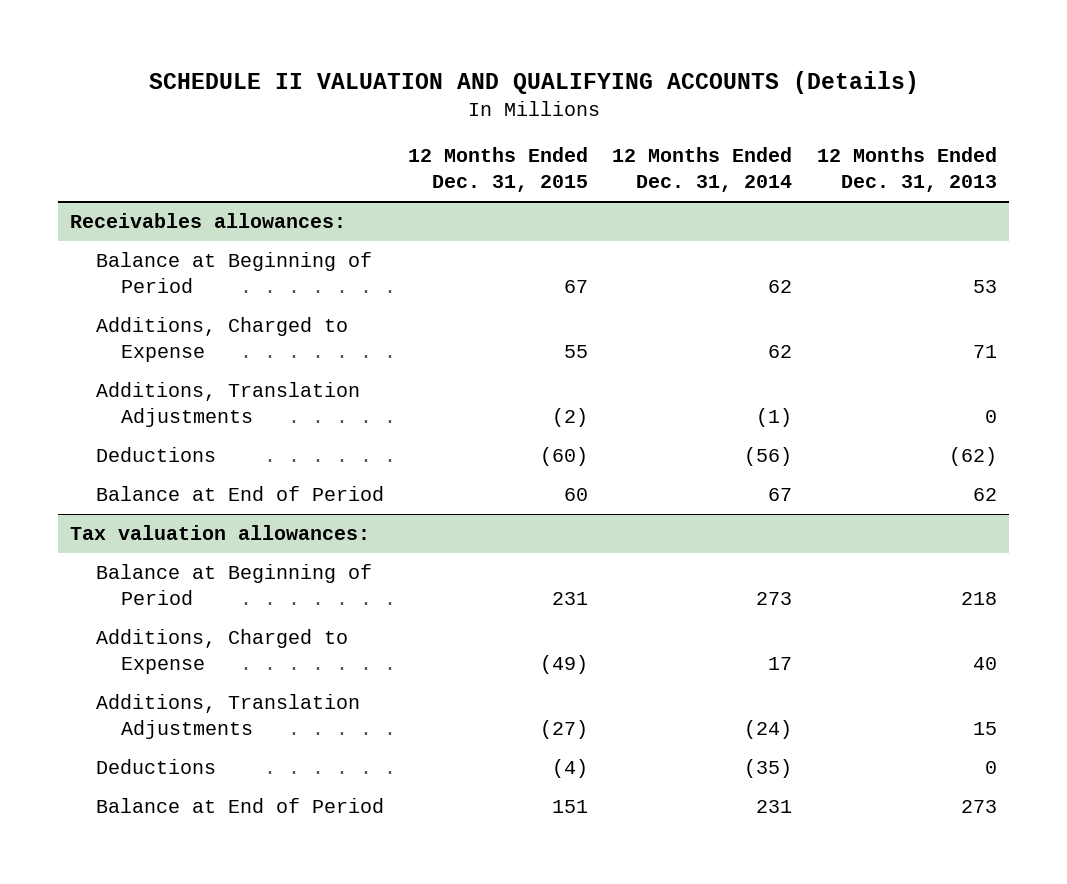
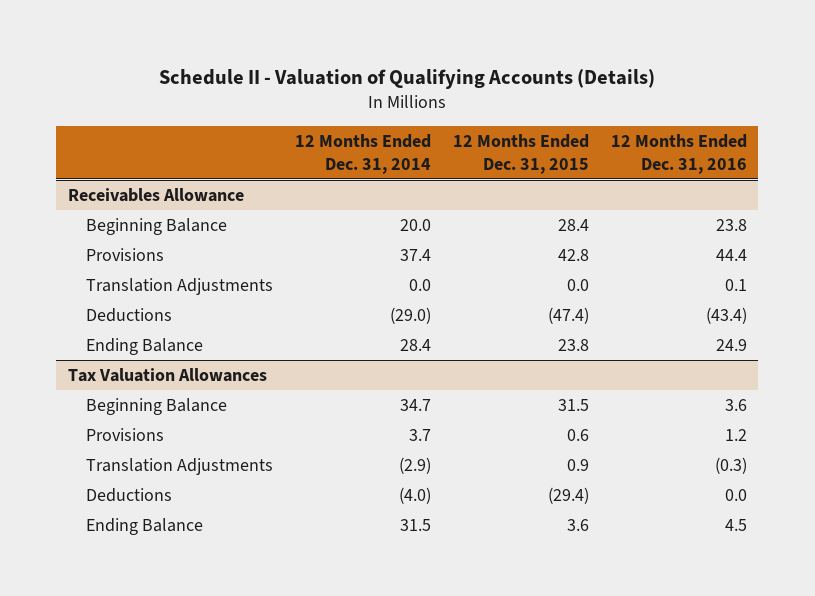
[148,71,919,95] SCHEDULE II VALUATION AND QUALIFYING ACCOUNTS (Details) -> [159,69,656,90] Schedule II - Valuation of Qualifying Accounts (Details)
[816,147,997,193] 12 Months Ended Dec. 31, 2013 -> none
none -> [611,134,748,174] 12 Months Ended Dec. 31, 2016
[70,213,347,229] Receivables allowances: -> none
[95,317,348,362] Additions, Charged to Expense -> none
[95,486,384,502] Balance at End of Period -> none
[95,629,348,674] Additions, Charged to Expense -> none
[95,798,384,814] Balance at End of Period -> none
none -> [67,187,244,202] Receivables Allowance
[95,252,372,293] Balance at Beginning of Period -> [85,217,227,235] Beginning Balance
[564,279,589,293] 67 -> [558,218,590,231] 28.4
[768,279,793,293] 62 -> [399,218,431,231] 20.0
none -> [85,247,164,261] Provisions
[95,382,360,427] Additions, Translation Adjustments -> [85,277,273,295] Translation Adjustments
[552,407,589,427] (2) -> [567,278,590,291] 0.0
[756,407,793,427] (1) -> [408,278,431,291] 0.0
[540,447,589,467] (60) -> [548,306,590,324] (47.4)
[744,447,793,467] (56) -> [389,306,431,324] (29.0)
none -> [85,337,203,355] Ending Balance
[70,525,371,541] Tax valuation allowances: -> [67,367,267,382] Tax Valuation Allowances
[95,564,372,605] Balance at Beginning of Period -> [85,397,227,415] Beginning Balance
[552,591,589,605] 231 -> [558,398,590,411] 31.5
[756,591,793,605] 273 -> [399,398,431,411] 34.7
none -> [85,427,164,441] Provisions
[95,694,360,739] Additions, Translation Adjustments -> [85,457,273,475] Translation Adjustments
[540,719,589,739] (27) -> [567,458,590,471] 0.9
[744,719,793,739] (24) -> [398,456,431,474] (2.9)
[552,759,589,779] (4) -> [548,486,590,504] (29.4)
[744,759,793,779] (35) -> [398,486,431,504] (4.0)
none -> [85,517,203,535] Ending Balance

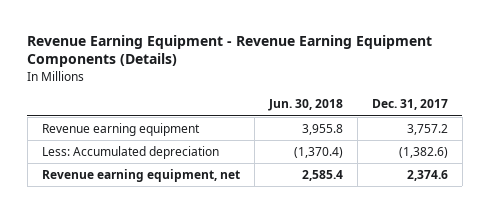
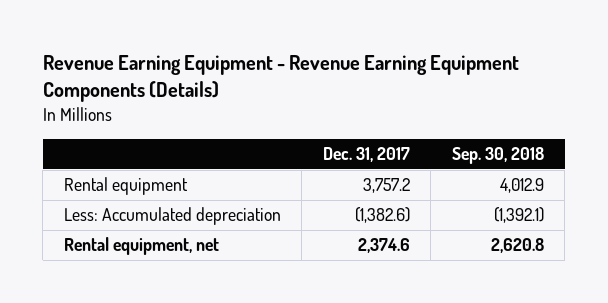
[267,99,343,112] Jun. 30, 2018 -> none
none -> [451,147,544,165] Sep. 30, 2018
[41,122,200,136] Revenue earning equipment -> [63,177,188,196] Rental equipment
[41,168,240,182] Revenue earning equipment, net -> [63,237,219,256] Rental equipment, net

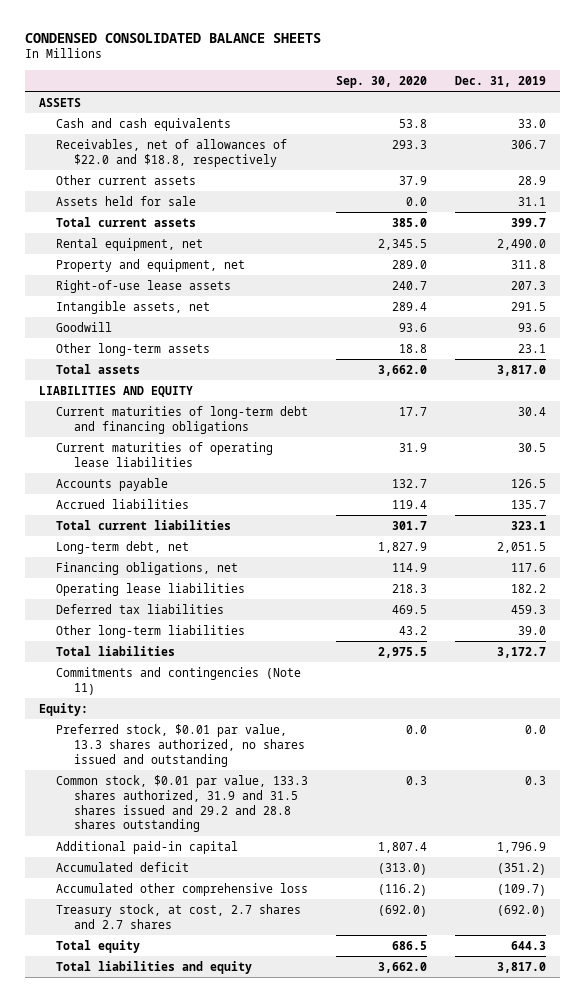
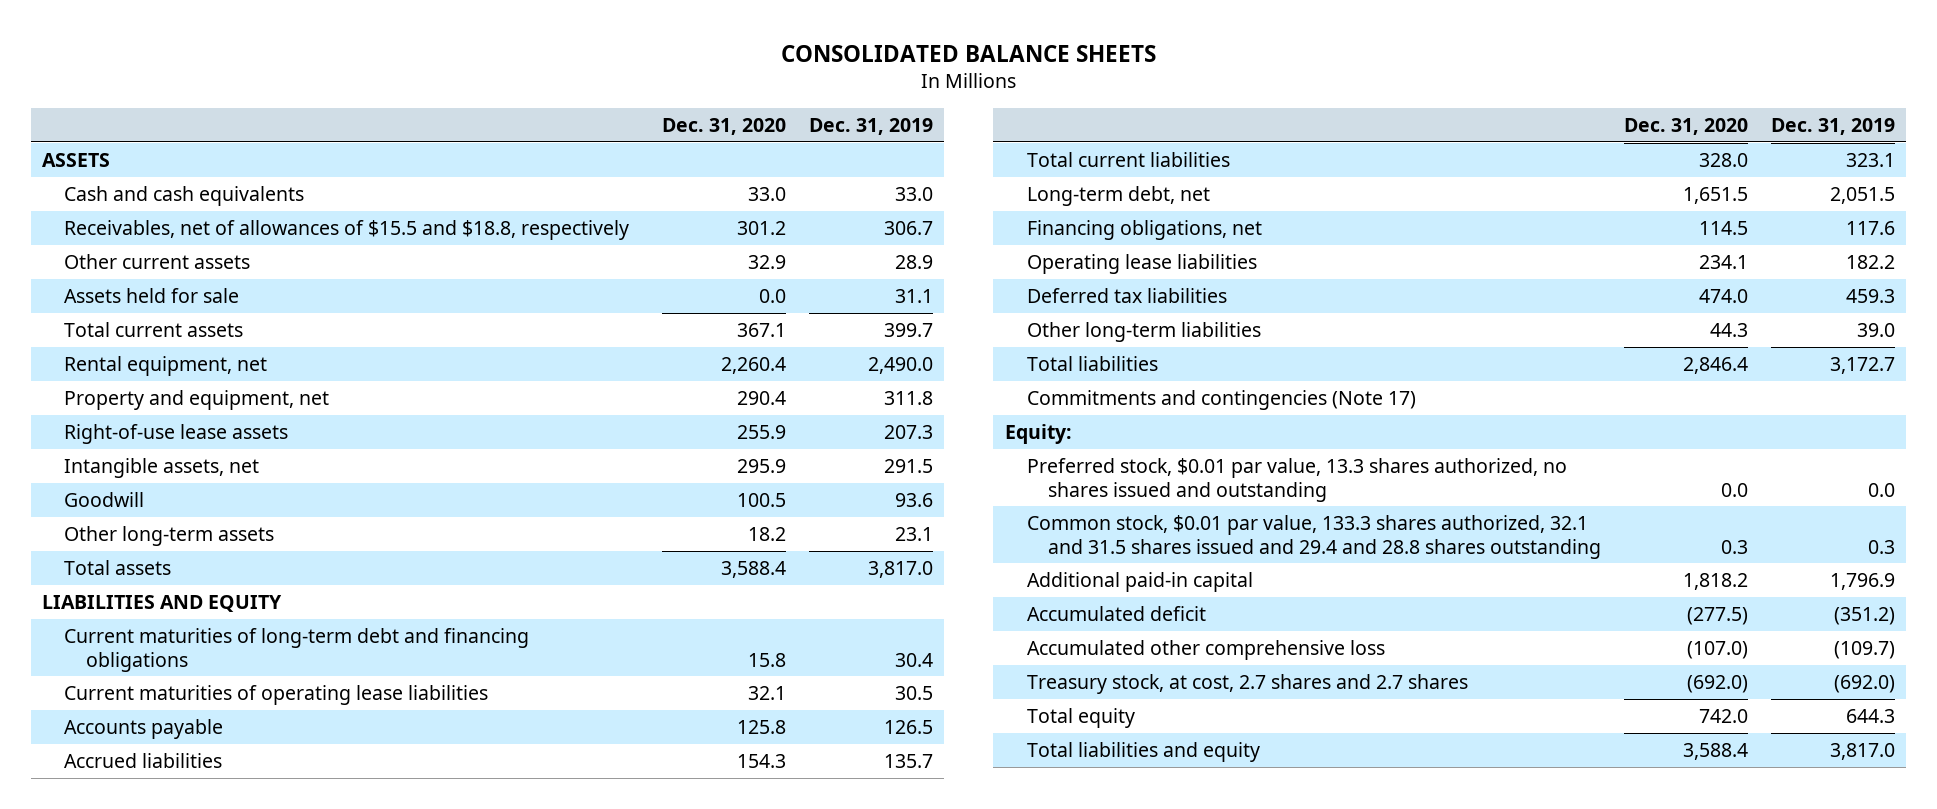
[24,32,321,43] CONDENSED CONSOLIDATED BALANCE SHEETS -> [780,44,1156,62] CONSOLIDATED BALANCE SHEETS
[336,75,428,88] Sep. 30, 2020 -> none
none -> [661,117,786,135] Dec. 31, 2020
[56,138,288,167] Receivables, net of allowances of $22.0 and $18.8, respectively -> [64,219,630,240] Receivables, net of allowances of $15.5 and $18.8, respectively
[56,666,302,695] Commitments and contingencies (Note 11) -> [1026,389,1416,410] Commitments and contingencies (Note 17)
[56,774,309,833] Common stock, $0.01 par value, 133.3 shares authorized, 31.9 and 31.5 shares issued and 29.2 and 28.8 shares outstanding -> [1026,514,1602,559] Common stock, $0.01 par value, 133.3 shares authorized, 32.1 and 31.5 shares issued and 29.4 and 28.8 shares outstanding

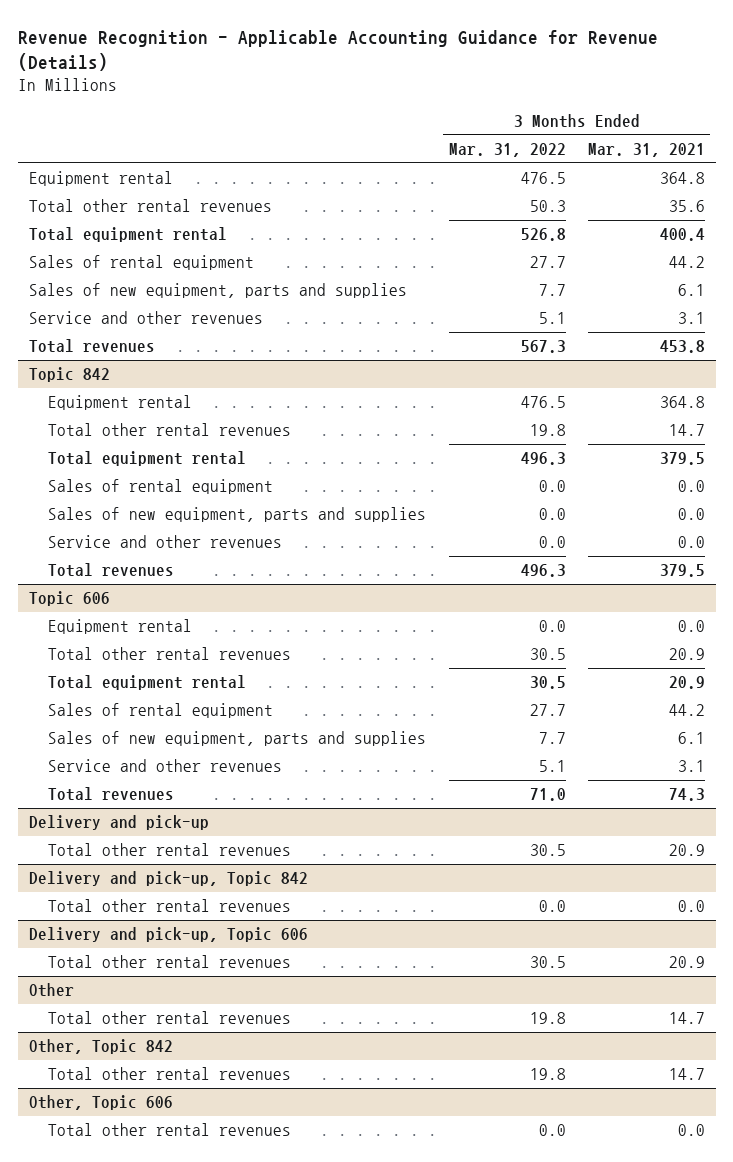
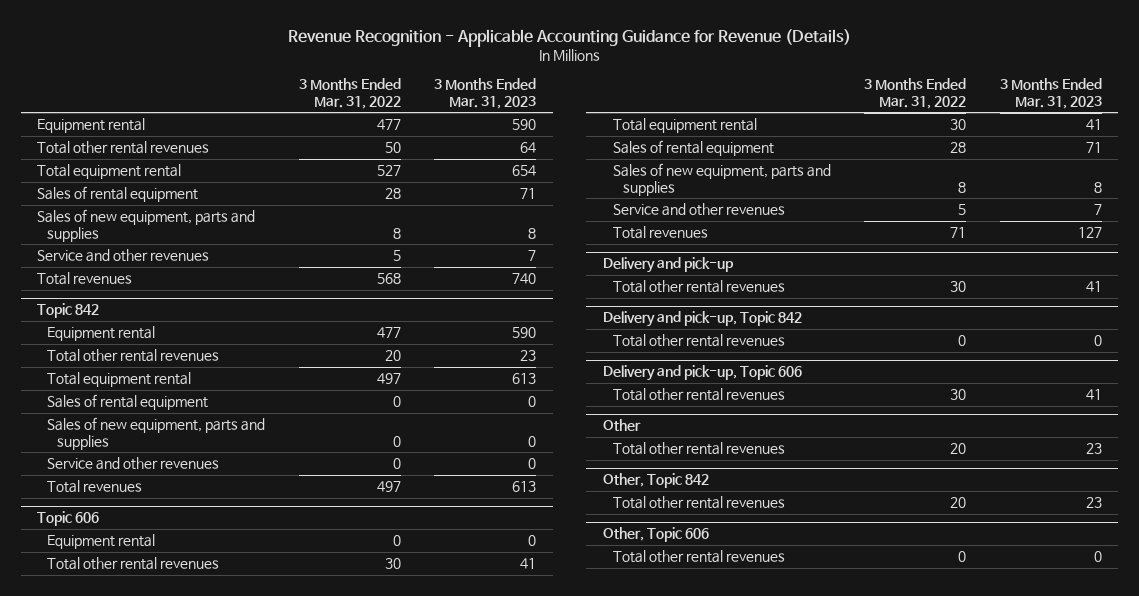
[587,142,705,157] Mar. 31, 2021 -> none
none -> [434,78,537,110] 3 Months Ended Mar. 31, 2023
[520,172,566,185] 476.5 -> [376,119,401,131] 477
[529,200,566,213] 50.3 -> [384,142,401,154] 50
[520,228,566,242] 526.8 -> [376,165,401,177] 527
[529,256,566,269] 27.7 -> [384,188,401,200] 28
[538,284,566,297] 7.7 -> [392,227,401,239] 8
[538,312,566,325] 5.1 -> [392,250,401,262] 5
[520,340,566,354] 567.3 -> [376,273,401,285] 568
[520,396,566,409] 476.5 -> [376,327,401,339] 477
[529,424,566,437] 19.8 -> [384,350,401,362] 20
[520,452,566,466] 496.3 -> [376,373,401,385] 497
[538,480,566,493] 0.0 -> [392,396,401,408] 0
[538,508,566,521] 0.0 -> [392,435,401,447] 0
[538,536,566,549] 0.0 -> [392,458,401,470] 0
[520,564,566,578] 496.3 -> [376,481,401,493] 497
[538,620,566,633] 0.0 -> [392,535,401,547] 0
[529,648,566,661] 30.5 -> [384,558,401,570] 30
[529,676,566,690] 30.5 -> [950,119,967,131] 30
[529,704,566,717] 27.7 -> [950,142,967,154] 28
[538,732,566,745] 7.7 -> [958,181,967,193] 8
[538,760,566,773] 5.1 -> [958,204,967,216] 5
[529,788,566,802] 71.0 -> [950,227,967,239] 71
[529,844,566,857] 30.5 -> [950,281,967,293] 30
[538,900,566,913] 0.0 -> [958,335,967,347] 0
[529,956,566,969] 30.5 -> [950,389,967,401] 30
[529,1012,566,1025] 19.8 -> [950,443,967,455] 20
[529,1068,566,1081] 19.8 -> [950,497,967,509] 20
[538,1124,566,1137] 0.0 -> [958,551,967,563] 0

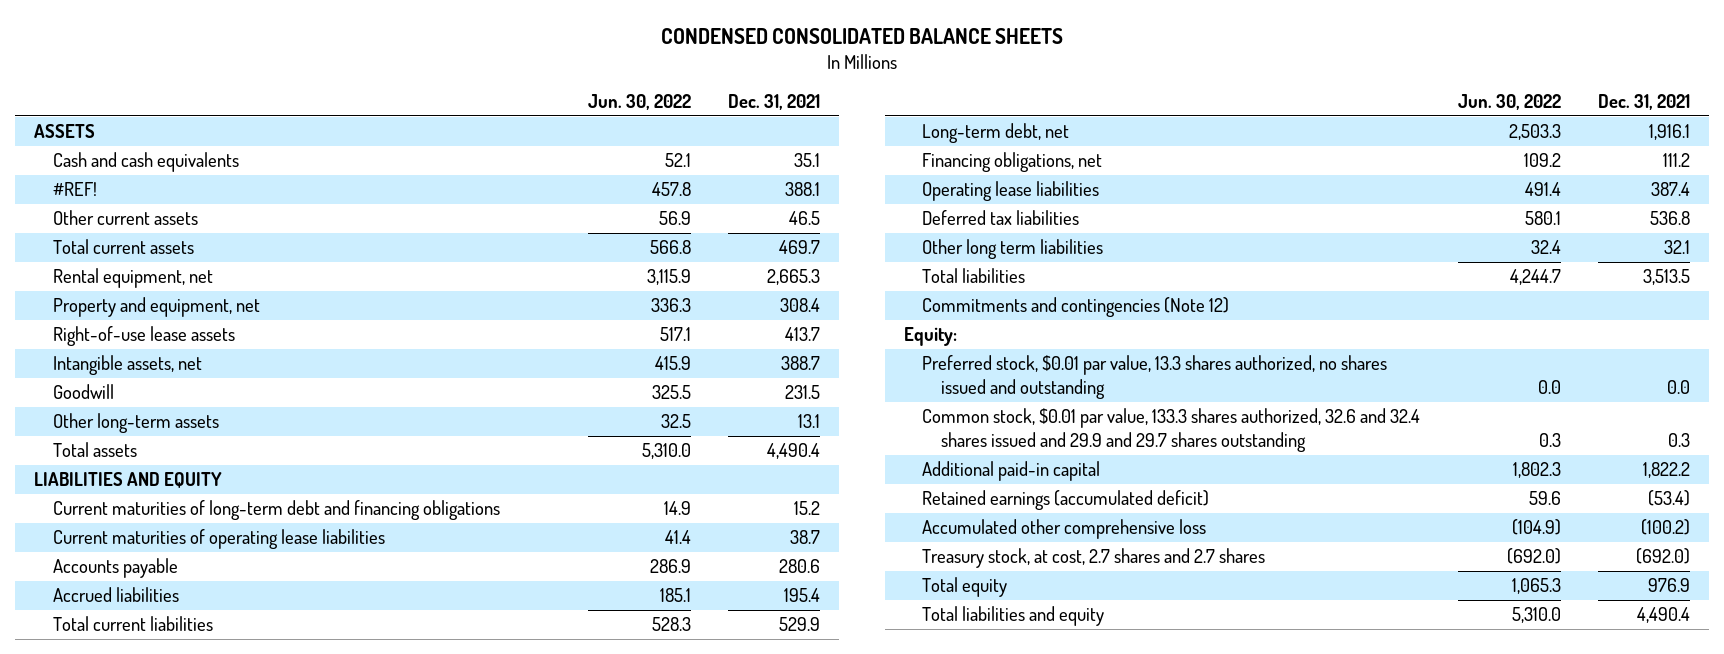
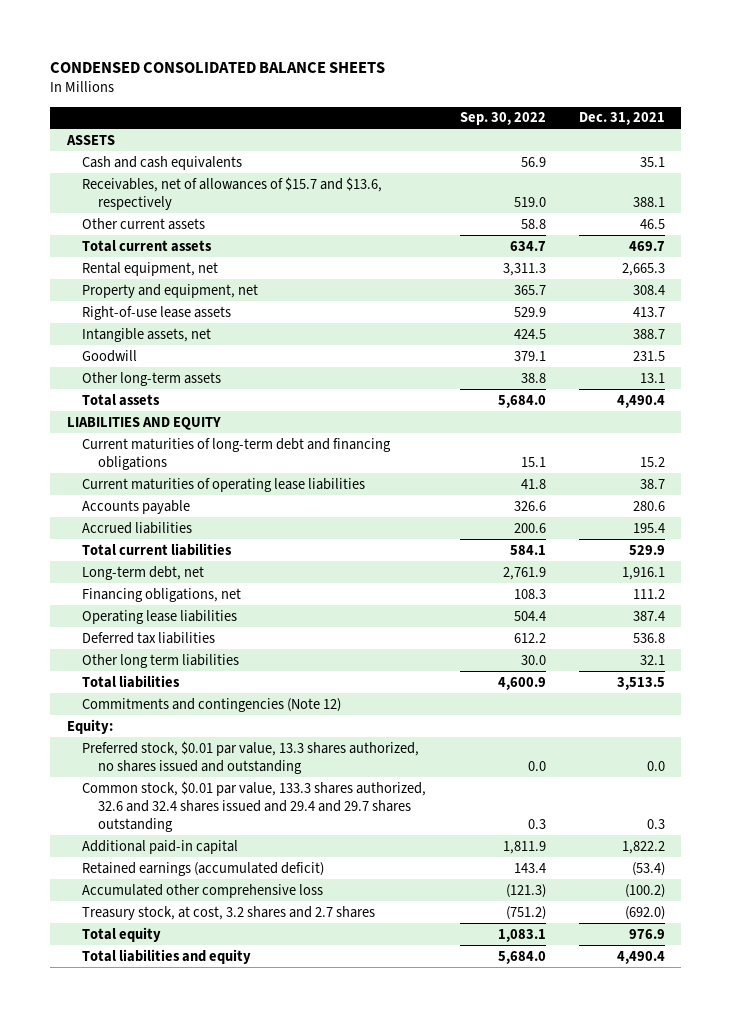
[587,94,691,111] Jun. 30, 2022 -> none
none -> [459,112,546,126] Sep. 30, 2022
[52,182,97,197] #REF! -> [82,176,383,210] Receivables, net of allowances of $15.7 and $13.6, respectively
[922,408,1421,452] Common stock, $0.01 par value, 133.3 shares authorized, 32.6 and 32.4 shares issued and 29.9 and 29.7 shares outstanding -> [82,780,427,833] Common stock, $0.01 par value, 133.3 shares authorized, 32.6 and 32.4 shares issued and 29.4 and 29.7 shares outstanding
[922,548,1266,569] Treasury stock, at cost, 2.7 shares and 2.7 shares -> [82,905,376,920] Treasury stock, at cost, 3.2 shares and 2.7 shares

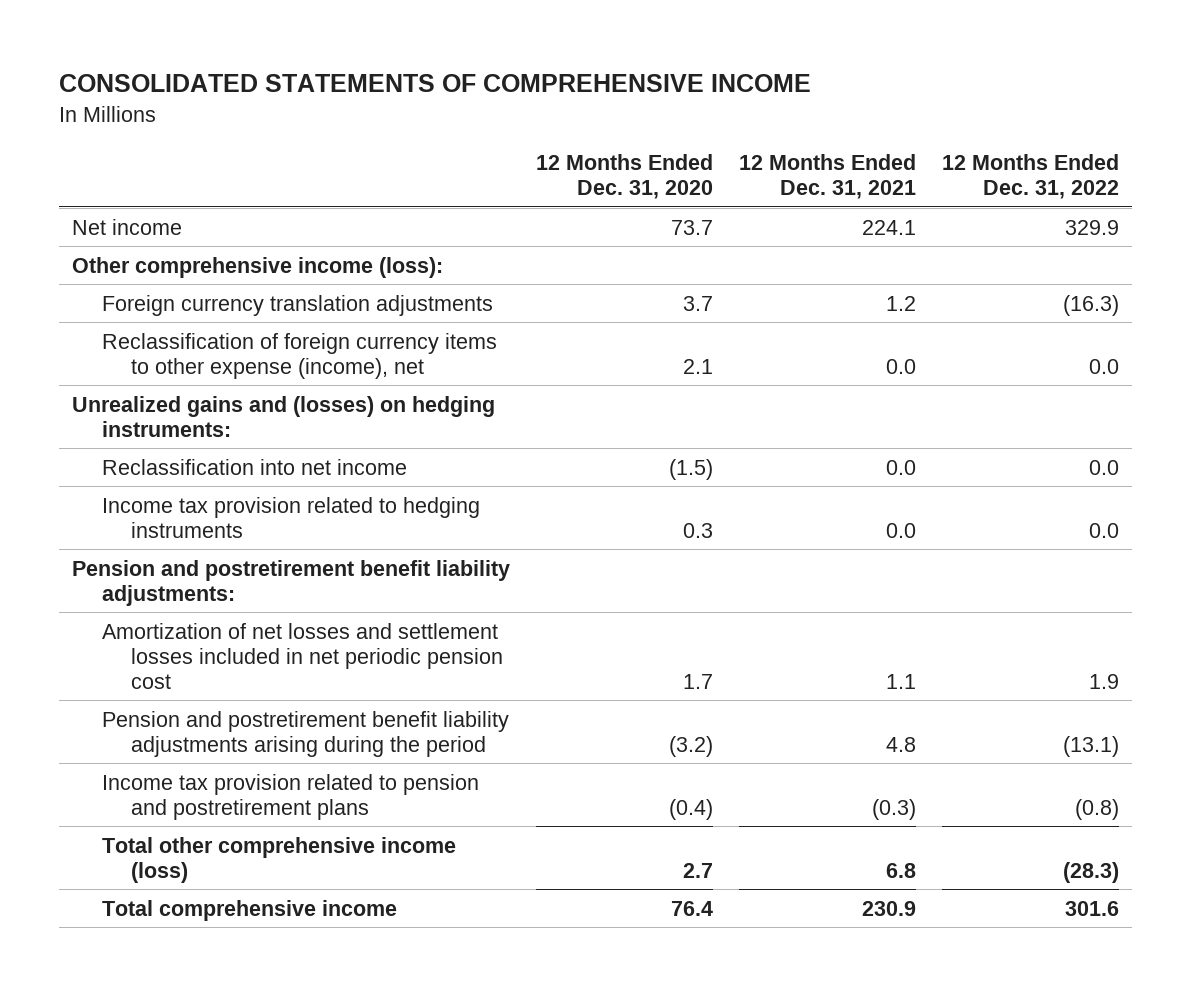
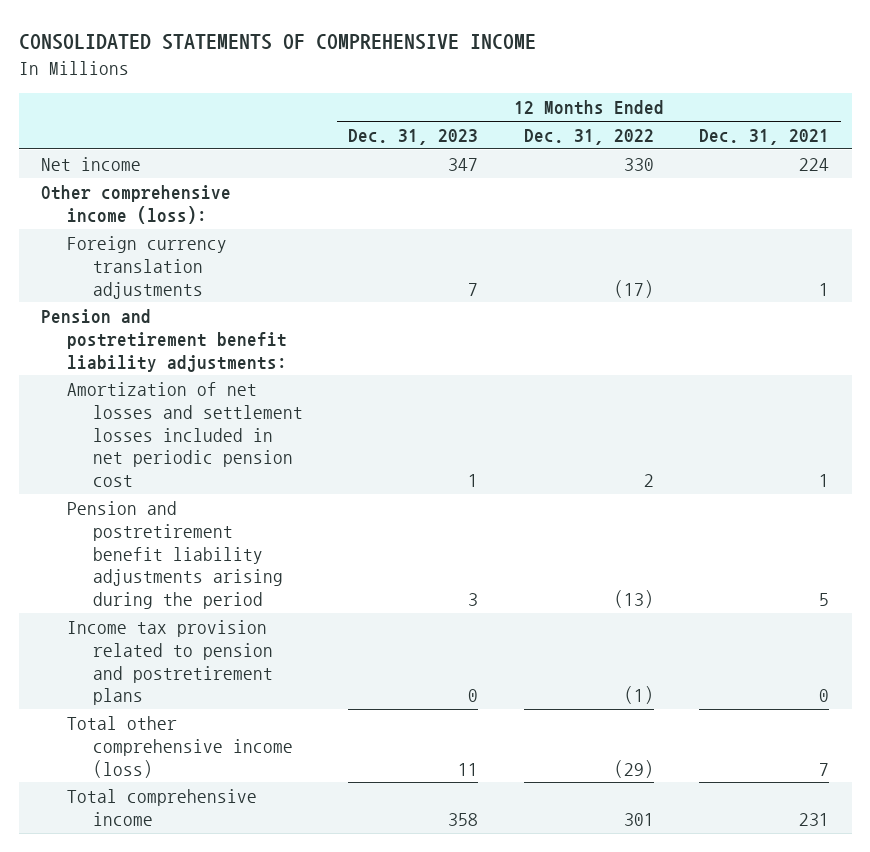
[536,154,714,200] 12 Months Ended Dec. 31, 2020 -> none
none -> [348,129,479,146] Dec. 31, 2023
[862,219,917,235] 224.1 -> [799,158,830,172] 224
[1065,219,1120,235] 329.9 -> [623,158,654,172] 330
[101,332,497,379] Reclassification of foreign currency items to other expense (income), net -> none
[71,395,495,437] Unrealized gains and (losses) on hedging instruments: -> none
[101,458,407,475] Reclassification into net income -> none
[101,496,480,538] Income tax provision related to hedging instruments -> none
[886,295,917,311] 1.2 -> [819,282,830,296] 1
[1063,294,1120,316] (16.3) -> [613,279,654,298] (17)
[886,673,917,689] 1.1 -> [819,474,830,488] 1
[1089,673,1120,689] 1.9 -> [643,474,654,488] 2
[886,736,917,752] 4.8 -> [819,593,830,607] 5
[1063,735,1120,757] (13.1) -> [613,590,654,609] (13)
[872,798,917,820] (0.3) -> [819,689,830,703] 0
[1075,798,1120,820] (0.8) -> [623,686,654,705] (1)
[886,862,917,878] 6.8 -> [819,762,830,776] 7
[1063,861,1120,883] (28.3) -> [613,759,654,778] (29)
[862,900,917,916] 230.9 -> [799,812,830,826] 231
[1065,900,1120,916] 301.6 -> [623,812,654,826] 301

